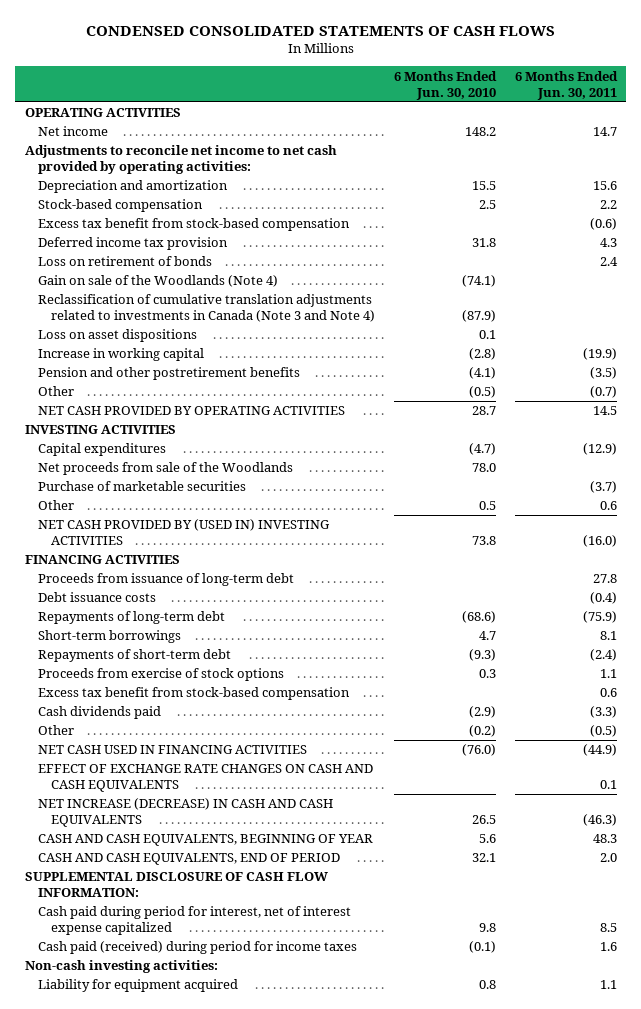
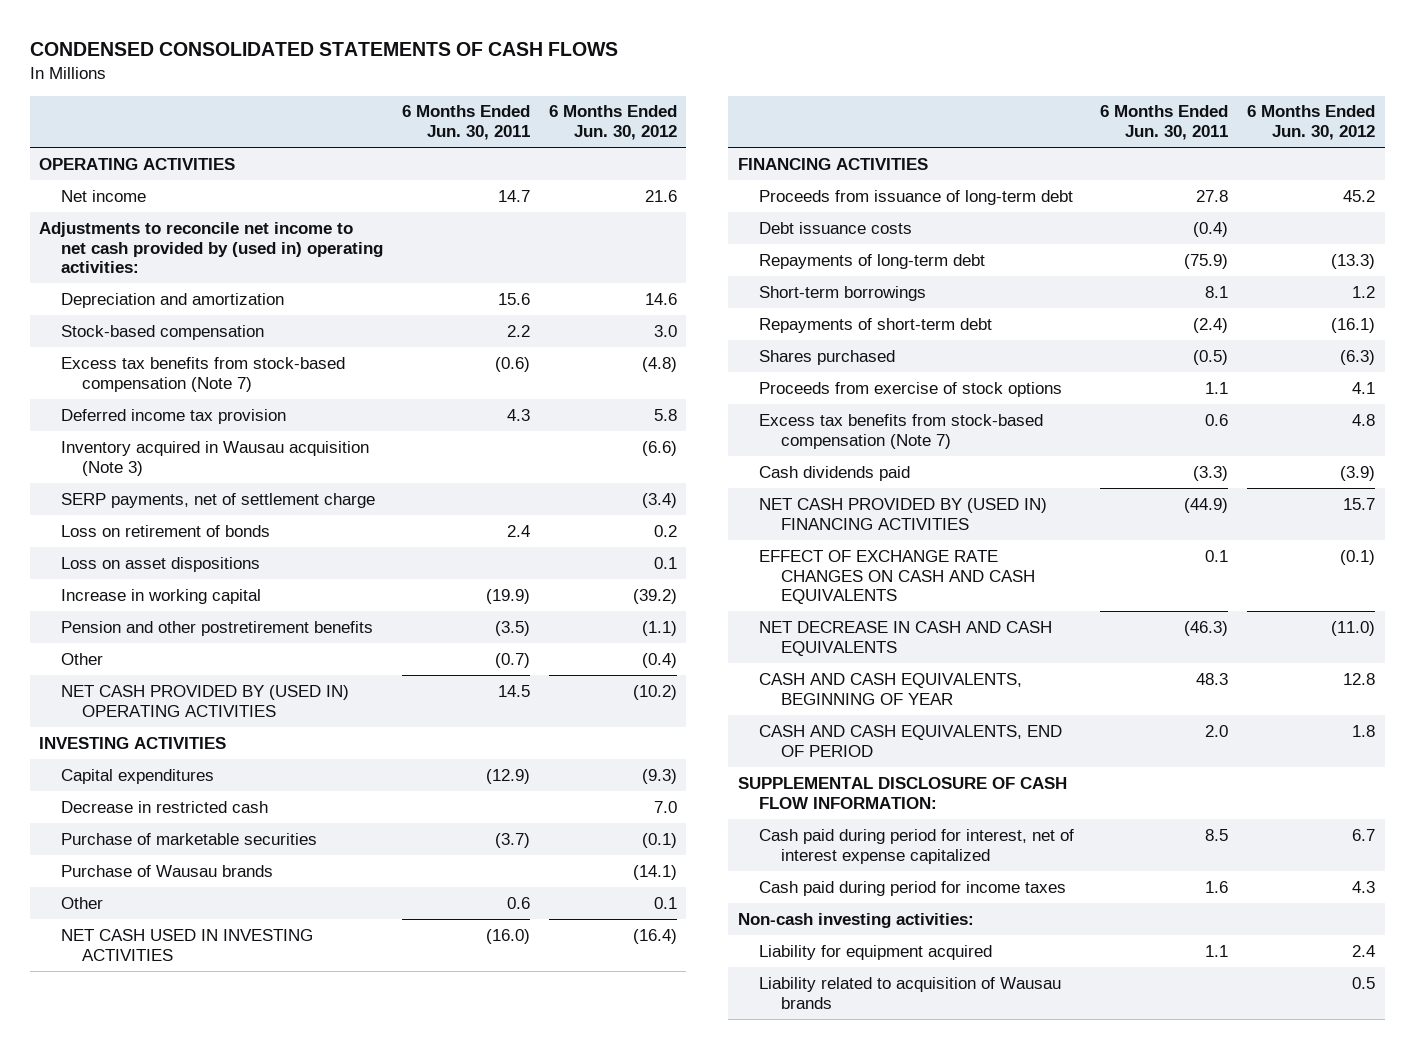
[393,70,497,100] 6 Months Ended Jun. 30, 2010 -> none
none -> [548,105,677,141] 6 Months Ended Jun. 30, 2012
[24,145,337,175] Adjustments to reconcile net income to net cash provided by operating activities: -> [39,221,383,274] Adjustments to reconcile net income to net cash provided by (used in) operating activities:
[37,218,350,232] Excess tax benefit from stock-based compensation -> [60,356,345,392] Excess tax benefits from stock-based compensation (Note 7)
none -> [60,440,369,476] Inventory acquired in Wausau acquisition (Note 3)
none -> [60,492,375,508] SERP payments, net of settlement charge
[37,275,278,288] Gain on sale of the Woodlands (Note 4) -> none
[37,294,375,323] Reclassification of cumulative translation adjustments related to investments in Canada (Note 3 and Note 4) -> none
[37,406,345,416] NET CASH PROVIDED BY OPERATING ACTIVITIES -> [60,684,349,717] NET CASH PROVIDED BY (USED IN) OPERATING ACTIVITIES
[37,462,293,476] Net proceeds from sale of the Woodlands -> none
none -> [60,800,268,813] Decrease in restricted cash
none -> [60,864,273,877] Purchase of Wausau brands
[37,519,330,546] NET CASH PROVIDED BY (USED IN) INVESTING ACTIVITIES -> [60,928,313,961] NET CASH USED IN INVESTING ACTIVITIES
none -> [759,349,896,365] Shares purchased
[37,687,350,701] Excess tax benefit from stock-based compensation -> [759,413,1044,449] Excess tax benefits from stock-based compensation (Note 7)
[37,725,74,736] Other -> none
[37,745,307,755] NET CASH USED IN FINANCING ACTIVITIES -> [759,497,1048,530] NET CASH PROVIDED BY (USED IN) FINANCING ACTIVITIES
[37,798,333,828] NET INCREASE (DECREASE) IN CASH AND CASH EQUIVALENTS -> [759,620,1053,656] NET DECREASE IN CASH AND CASH EQUIVALENTS
[37,941,357,955] Cash paid (received) during period for income taxes -> [759,880,1067,896] Cash paid during period for income taxes
none -> [759,976,1062,1009] Liability related to acquisition of Wausau brands

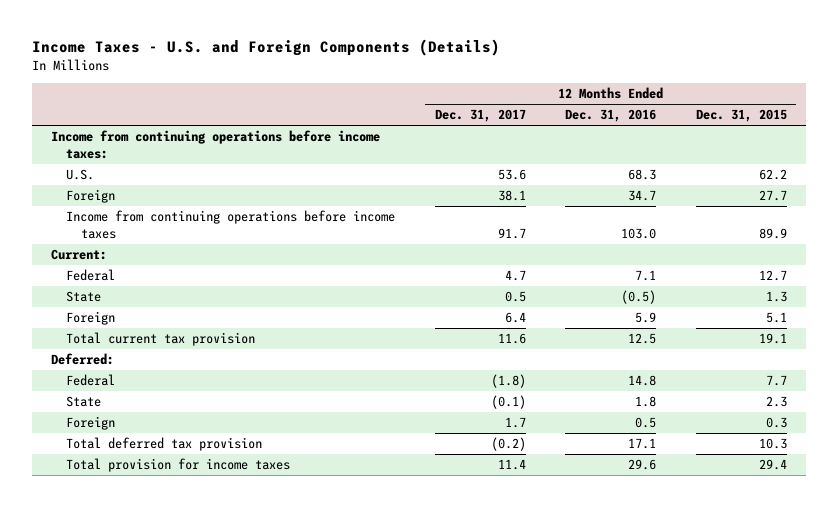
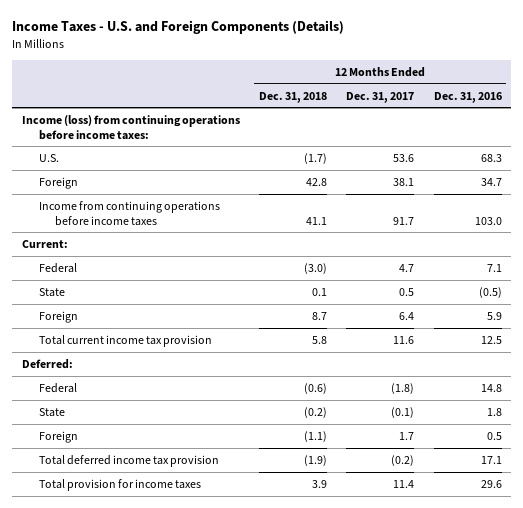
[695,109,787,123] Dec. 31, 2015 -> none
none -> [259,91,328,103] Dec. 31, 2018
[51,130,381,159] Income from continuing operations before income taxes: -> [21,114,240,140] Income (loss) from continuing operations before income taxes:
[66,332,256,347] Total current tax provision -> [38,334,212,347] Total current income tax provision
[66,437,263,452] Total deferred tax provision -> [38,454,219,467] Total deferred income tax provision

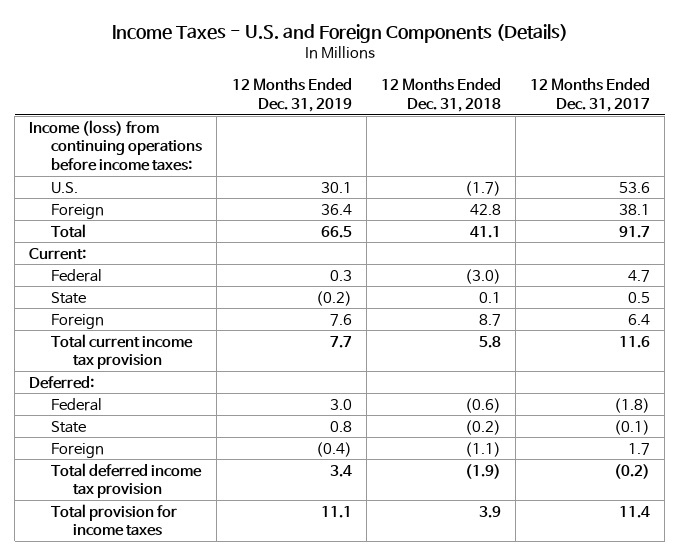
[433,91,502,103] Dec. 31, 2016 -> none
none -> [231,78,352,112] 12 Months Ended Dec. 31, 2019
[38,200,220,226] Income from continuing operations before income taxes -> [51,223,87,238] Total

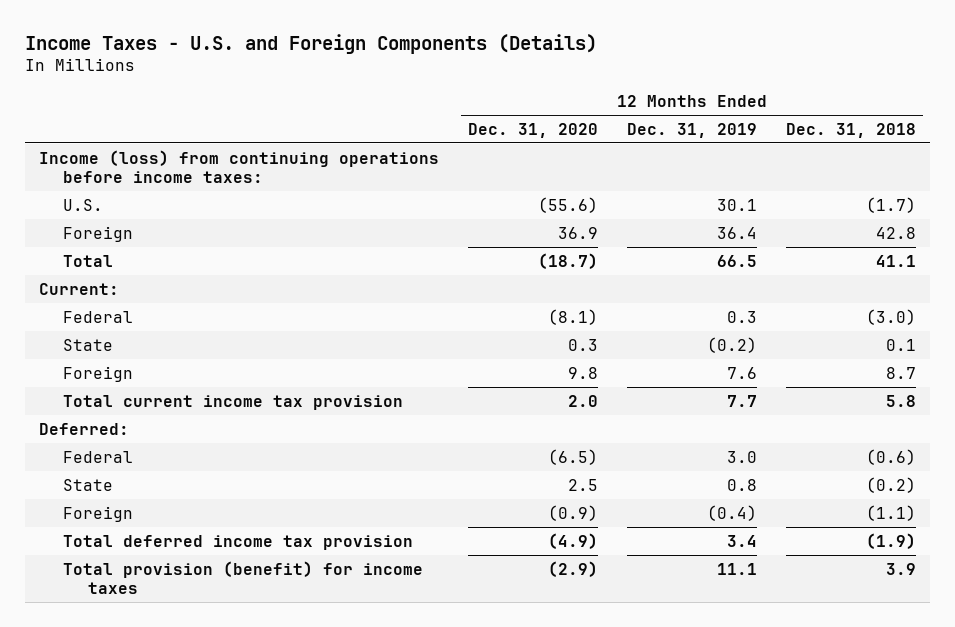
[530,78,651,112] 12 Months Ended Dec. 31, 2017 -> none
none -> [468,122,599,138] Dec. 31, 2020
[51,503,178,537] Total provision for income taxes -> [63,560,424,595] Total provision (benefit) for income taxes

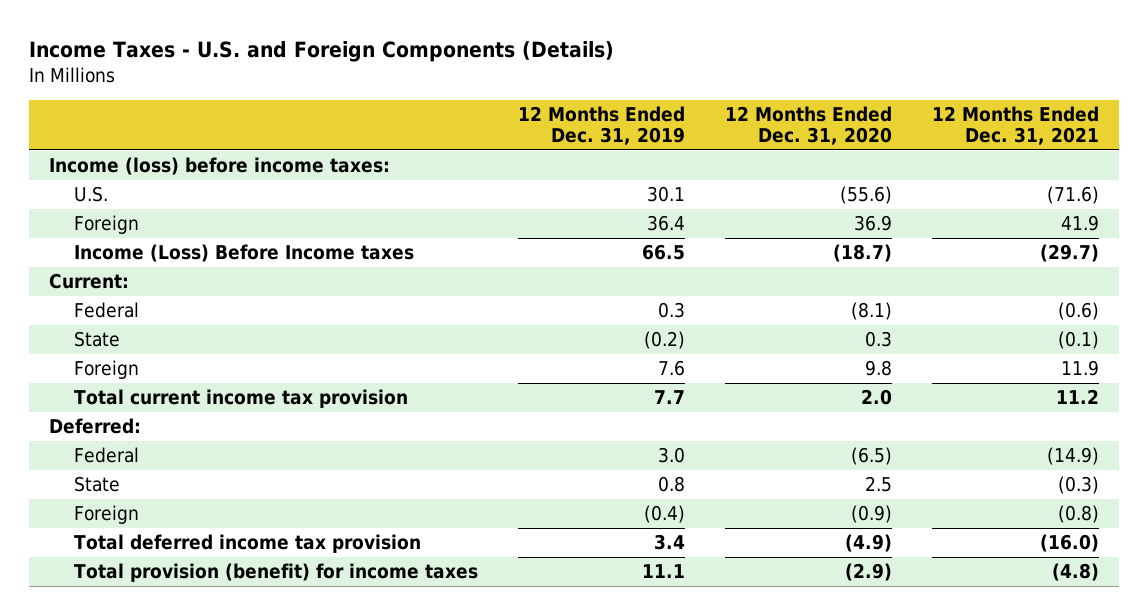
[785,122,916,138] Dec. 31, 2018 -> none
none -> [932,106,1100,146] 12 Months Ended Dec. 31, 2021
[39,149,440,184] Income (loss) from continuing operations before income taxes: -> [48,156,390,175] Income (loss) before income taxes:
[63,254,114,267] Total -> [74,243,415,262] Income (Loss) Before Income taxes

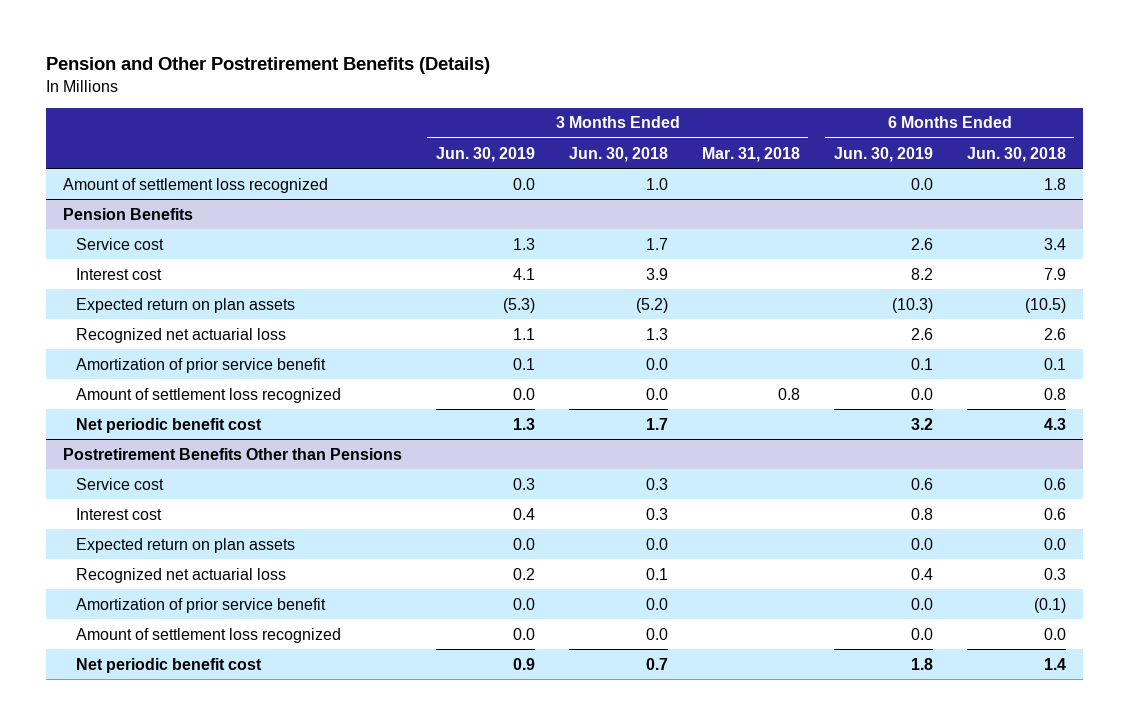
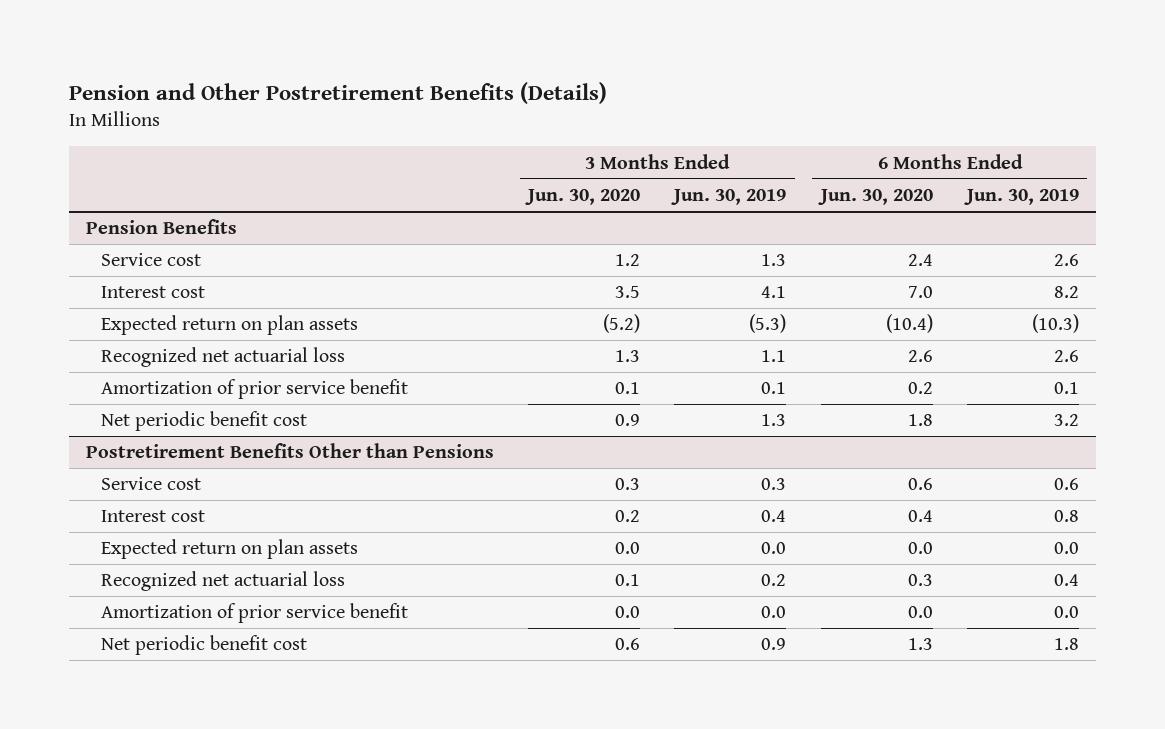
[568,146,668,162] Jun. 30, 2018 -> none
[701,146,800,162] Mar. 31, 2018 -> none
[966,146,1066,162] Jun. 30, 2018 -> none
none -> [525,189,641,206] Jun. 30, 2020
none -> [817,189,933,206] Jun. 30, 2020
[62,177,328,193] Amount of settlement loss recognized -> none
[76,387,342,403] Amount of settlement loss recognized -> none
[76,627,342,643] Amount of settlement loss recognized -> none

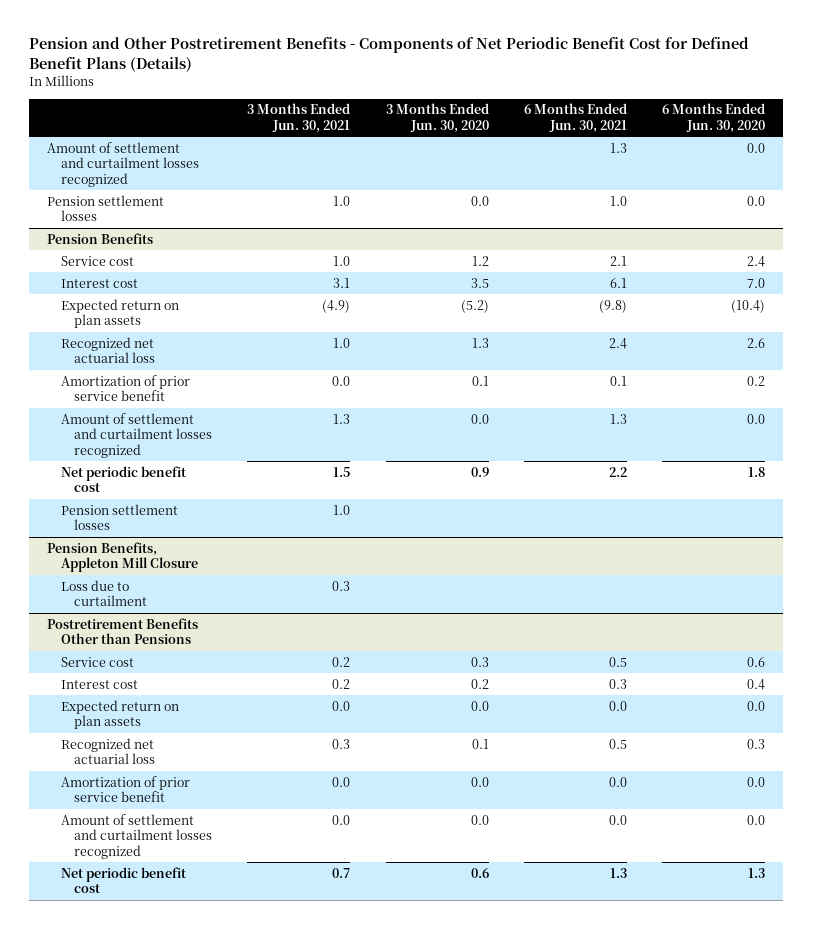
[68,81,607,104] Pension and Other Postretirement Benefits (Details) -> [29,37,750,72] Pension and Other Postretirement Benefits - Components of Net Periodic Benefit Cost for Defined Benefit Plans (Details)
[671,189,787,206] Jun. 30, 2019 -> none
[963,189,1079,206] Jun. 30, 2019 -> none
none -> [247,103,351,133] 3 Months Ended Jun. 30, 2021
none -> [524,103,628,133] 6 Months Ended Jun. 30, 2021
none -> [47,141,199,188] Amount of settlement and curtailment losses recognized
none -> [47,194,165,222] Pension settlement losses
none -> [60,412,213,459] Amount of settlement and curtailment losses recognized
none -> [60,503,178,531] Pension settlement losses
none -> [47,541,198,573] Pension Benefits, Appleton Mill Closure
none -> [60,579,148,607] Loss due to curtailment
none -> [60,813,213,860] Amount of settlement and curtailment losses recognized

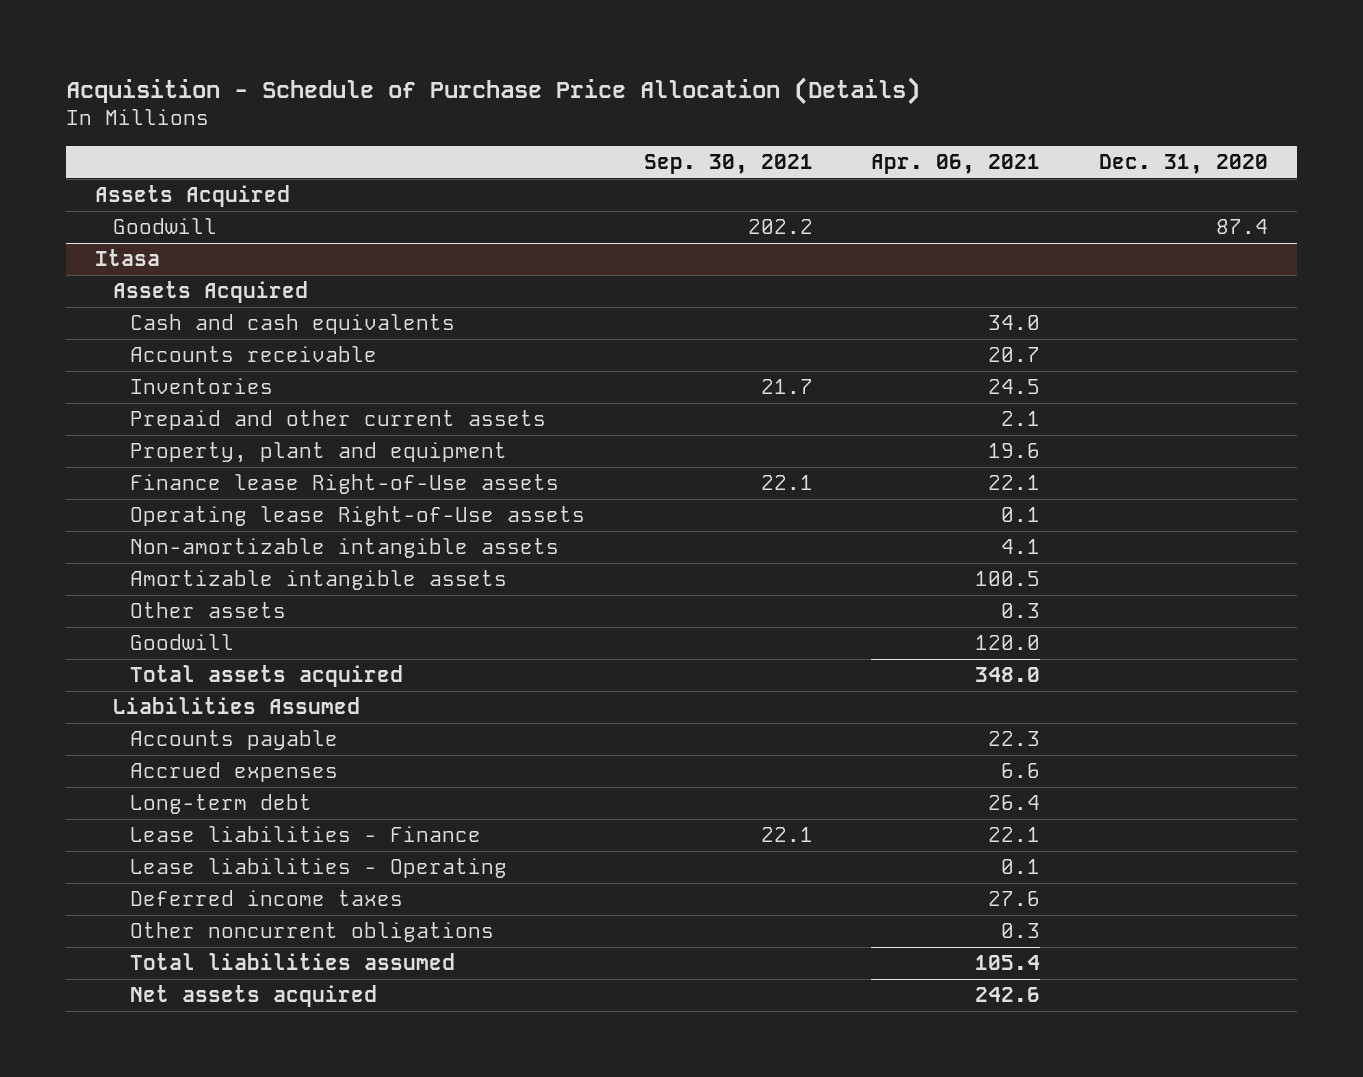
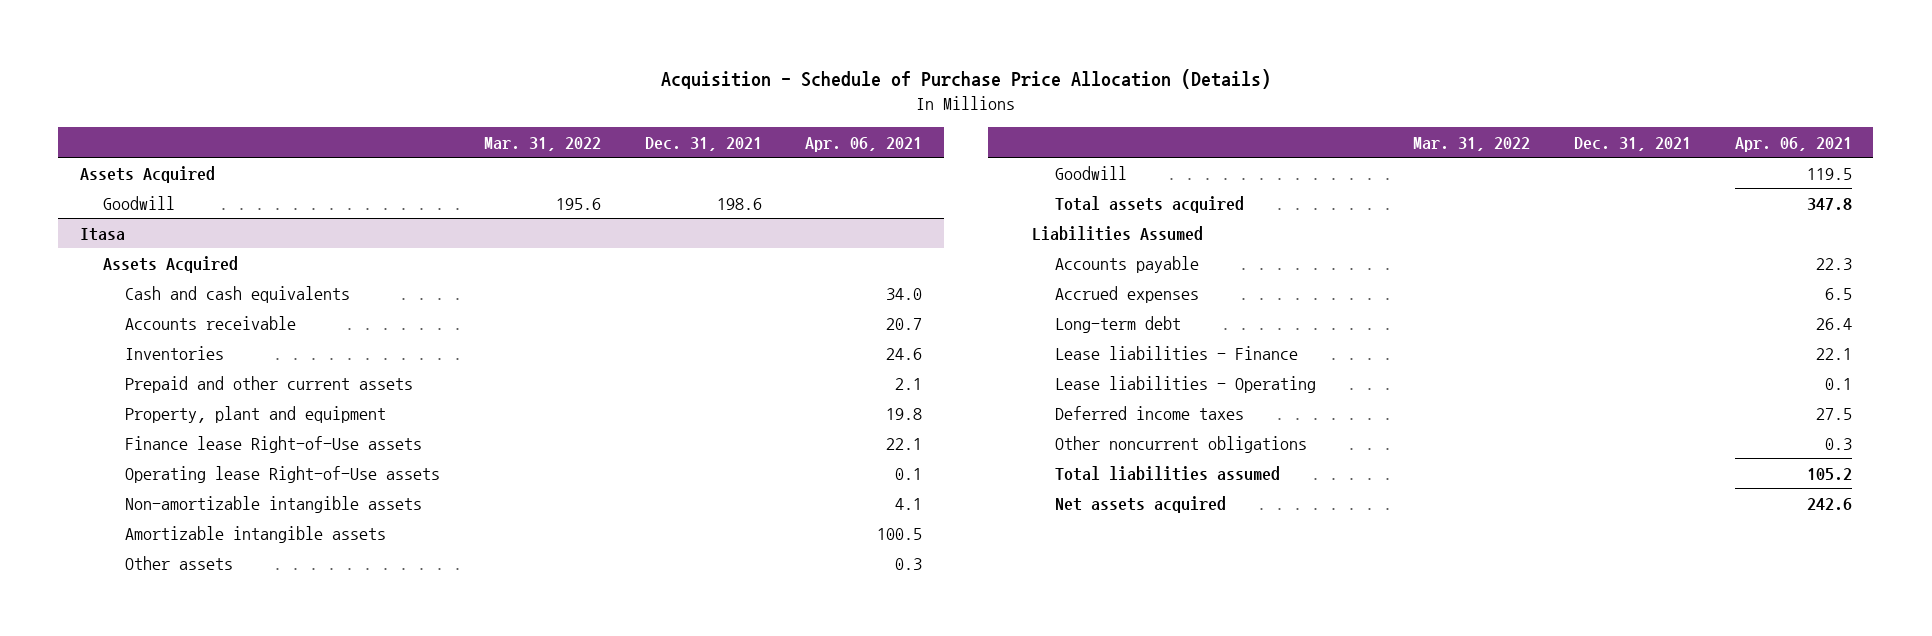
[643,154,813,175] Sep. 30, 2021 -> none
[1099,154,1269,175] Dec. 31, 2020 -> none
none -> [483,136,601,151] Mar. 31, 2022
none -> [644,136,762,151] Dec. 31, 2021
[988,379,1041,395] 24.5 -> [886,347,923,360] 24.6
[988,443,1041,459] 19.6 -> [886,407,923,420] 19.8
[975,635,1041,651] 120.0 -> [1806,167,1852,180] 119.5
[975,667,1041,683] 348.0 -> [1806,197,1852,210] 347.8
[1001,763,1041,779] 6.6 -> [1824,287,1852,300] 6.5
[988,891,1041,907] 27.6 -> [1815,407,1852,420] 27.5
[975,955,1041,971] 105.4 -> [1806,467,1852,480] 105.2

